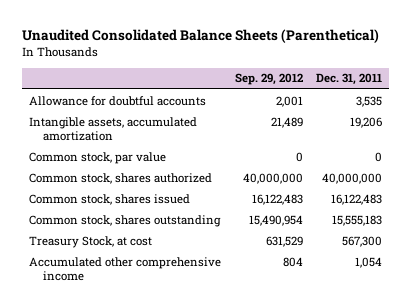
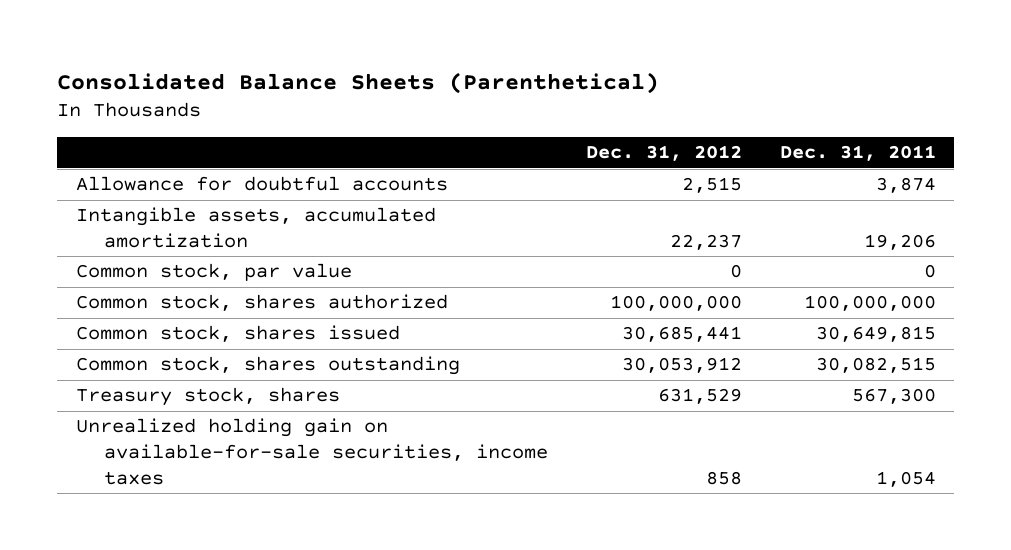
[22,29,380,44] Unaudited Consolidated Balance Sheets (Parenthetical) -> [56,71,659,94] Consolidated Balance Sheets (Parenthetical)
[234,73,303,86] Sep. 29, 2012 -> none
none -> [585,145,742,162] Dec. 31, 2012
[356,95,383,107] 3,535 -> [875,177,936,194] 3,874
[322,172,383,184] 40,000,000 -> [803,295,936,312] 100,000,000
[331,193,383,205] 16,122,483 -> [815,326,936,343] 30,649,815
[332,214,383,226] 15,555,183 -> [815,357,936,374] 30,082,515
[28,235,152,248] Treasury Stock, at cost -> [75,387,340,407] Treasury stock, shares
[28,256,221,281] Accumulated other comprehensive income -> [75,418,549,485] Unrealized holding gain on available-for-sale securities, income taxes

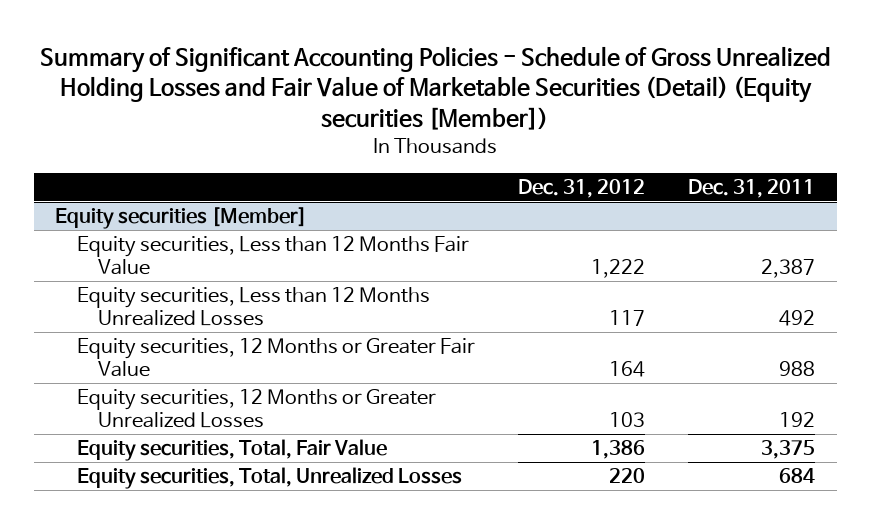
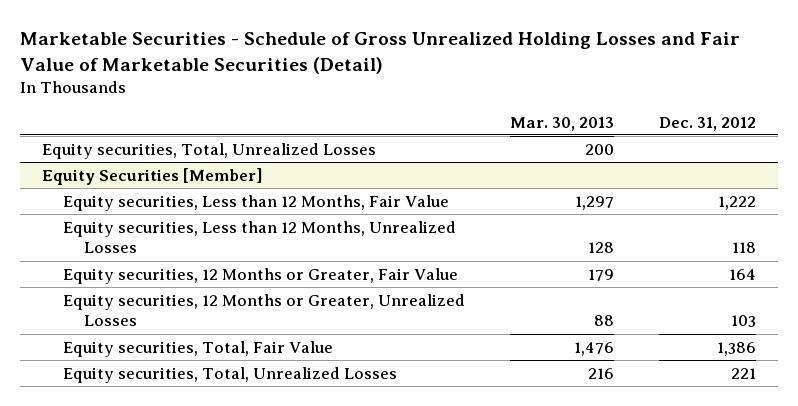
[40,45,832,131] Summary of Significant Accounting Policies - Schedule of Gross Unrealized Holding Losses and Fair Value of Marketable Securities (Detail) (Equity securities [Member]) -> [20,32,741,74] Marketable Securities - Schedule of Gross Unrealized Holding Losses and Fair Value of Marketable Securities (Detail)
[688,178,816,198] Dec. 31, 2011 -> none
none -> [509,116,614,131] Mar. 30, 2013
none -> [42,142,377,159] Equity securities, Total, Unrealized Losses
[55,207,308,230] Equity securities [Member] -> [42,167,264,185] Equity Securities [Member]
[76,236,469,275] Equity securities, Less than 12 Months Fair Value -> [63,194,450,211] Equity securities, Less than 12 Months, Fair Value
[76,287,430,326] Equity securities, Less than 12 Months Unrealized Losses -> [63,220,457,254] Equity securities, Less than 12 Months, Unrealized Losses
[609,309,646,326] 117 -> [731,242,756,254] 118
[76,338,475,377] Equity securities, 12 Months or Greater Fair Value -> [63,267,459,284] Equity securities, 12 Months or Greater, Fair Value
[76,389,436,428] Equity securities, 12 Months or Greater Unrealized Losses -> [63,293,466,327] Equity securities, 12 Months or Greater, Unrealized Losses
[609,468,646,484] 220 -> [730,367,756,379] 221

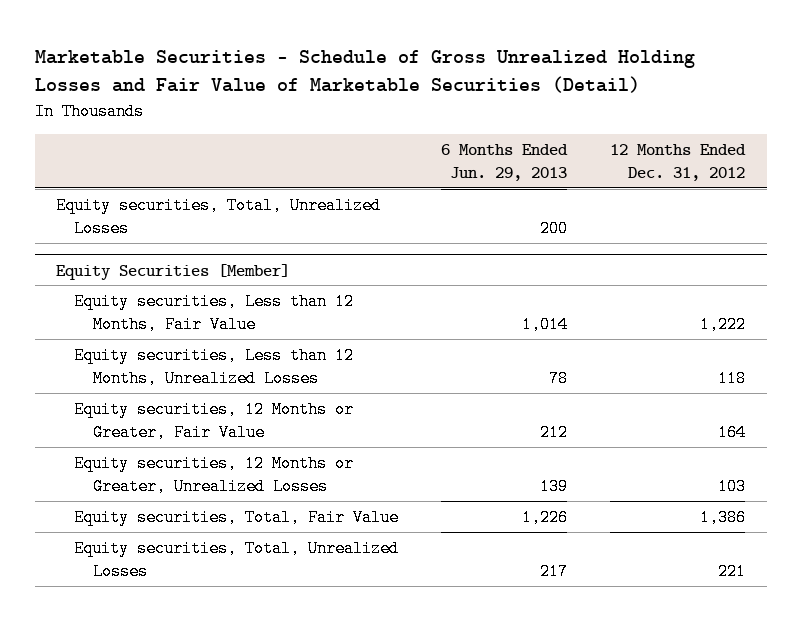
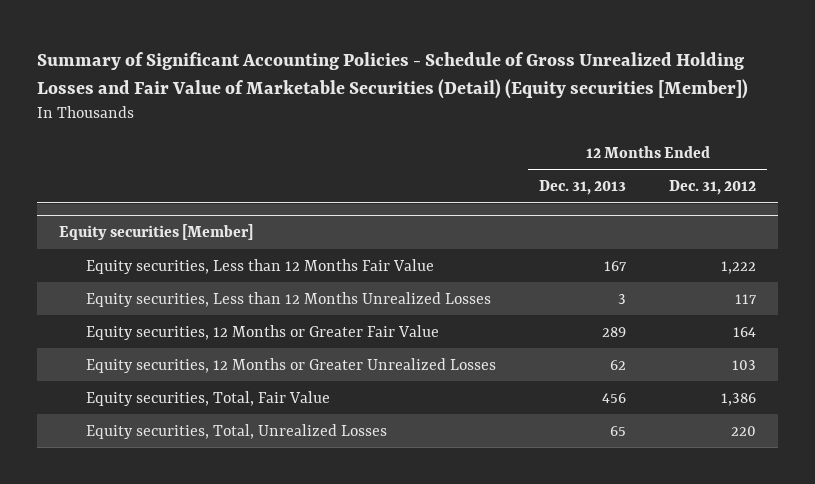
[34,49,695,94] Marketable Securities - Schedule of Gross Unrealized Holding Losses and Fair Value of Marketable Securities (Detail) -> [37,51,749,99] Summary of Significant Accounting Policies - Schedule of Gross Unrealized Holding Losses and Fair Value of Marketable Securities (Detail) (Equity securities [Member])
[441,143,569,182] 6 Months Ended Jun. 29, 2013 -> none
none -> [539,180,627,196] Dec. 31, 2013
[55,197,381,238] Equity securities, Total, Unrealized Losses -> none
[55,263,290,280] Equity Securities [Member] -> [59,224,254,241] Equity securities [Member]
[74,293,355,334] Equity securities, Less than 12 Months, Fair Value -> [85,258,434,274] Equity securities, Less than 12 Months Fair Value
[74,347,355,388] Equity securities, Less than 12 Months, Unrealized Losses -> [85,291,491,307] Equity securities, Less than 12 Months Unrealized Losses
[718,370,747,388] 118 -> [735,293,758,304] 117
[74,401,355,442] Equity securities, 12 Months or Greater, Fair Value -> [85,324,439,340] Equity securities, 12 Months or Greater Fair Value
[74,455,355,496] Equity securities, 12 Months or Greater, Unrealized Losses -> [85,357,496,373] Equity securities, 12 Months or Greater Unrealized Losses
[718,563,747,581] 221 -> [731,425,757,436] 220

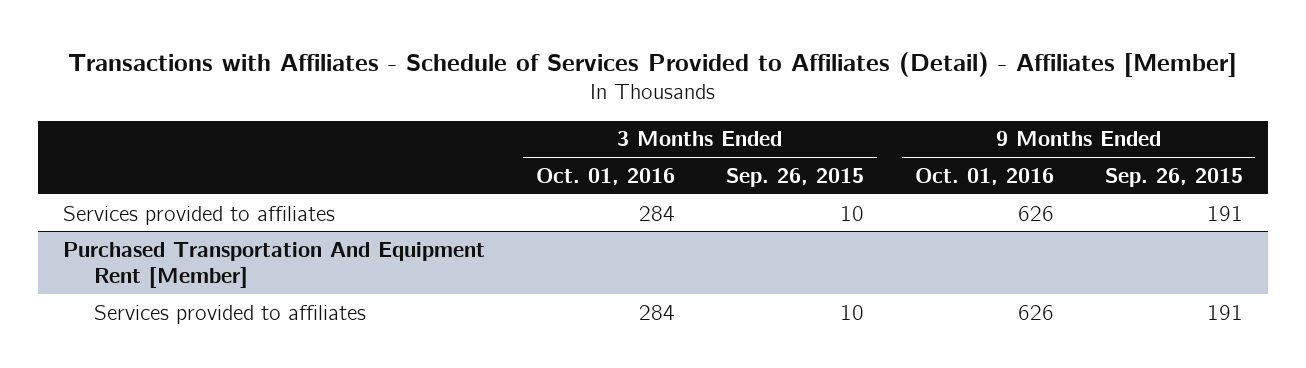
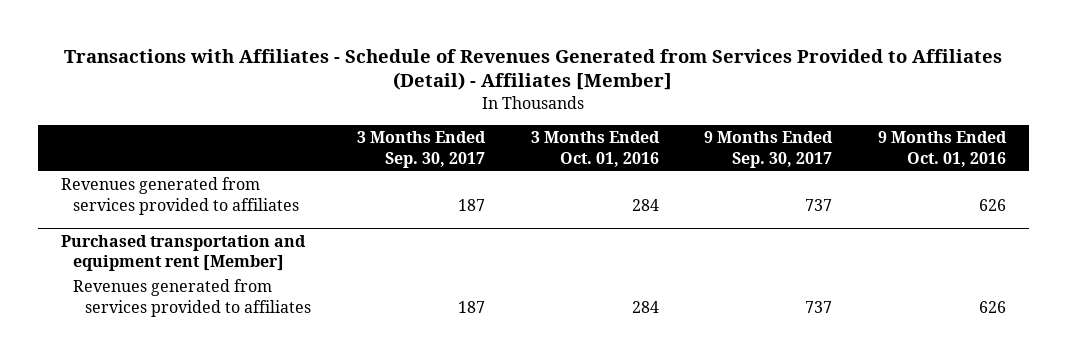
[67,51,1237,77] Transactions with Affiliates - Schedule of Services Provided to Affiliates (Detail) - Affiliates [Member] -> [64,48,1003,91] Transactions with Affiliates - Schedule of Revenues Generated from Services Provided to Affiliates (Detail) - Affiliates [Member]
[725,167,864,187] Sep. 26, 2015 -> none
[1104,167,1243,187] Sep. 26, 2015 -> none
none -> [357,131,487,168] 3 Months Ended Sep. 30, 2017
none -> [704,131,834,168] 9 Months Ended Sep. 30, 2017
[63,205,336,225] Services provided to affiliates -> [60,177,299,215] Revenues generated from services provided to affiliates
[63,241,486,288] Purchased Transportation And Equipment Rent [Member] -> [60,234,306,271] Purchased transportation and equipment rent [Member]
[94,304,367,324] Services provided to affiliates -> [72,279,312,317] Revenues generated from services provided to affiliates

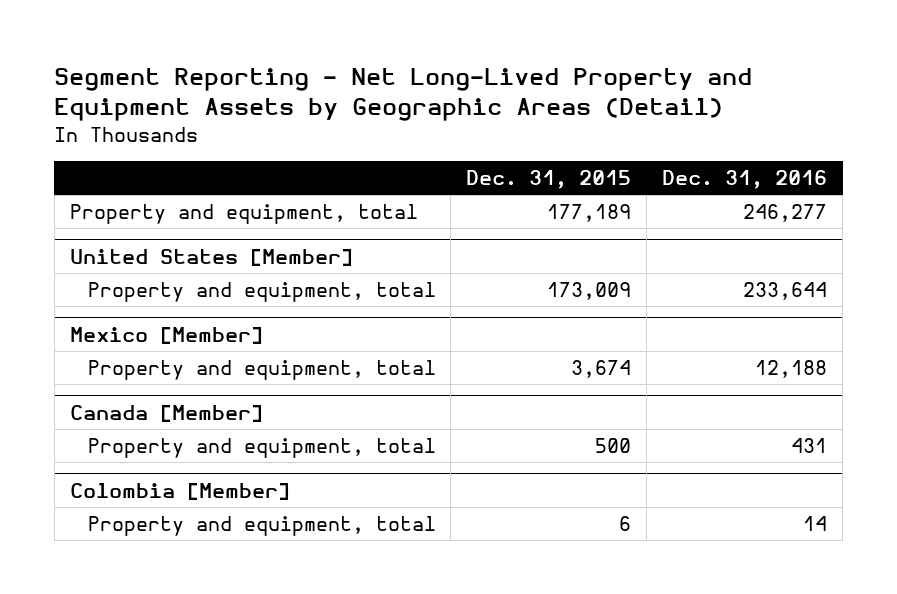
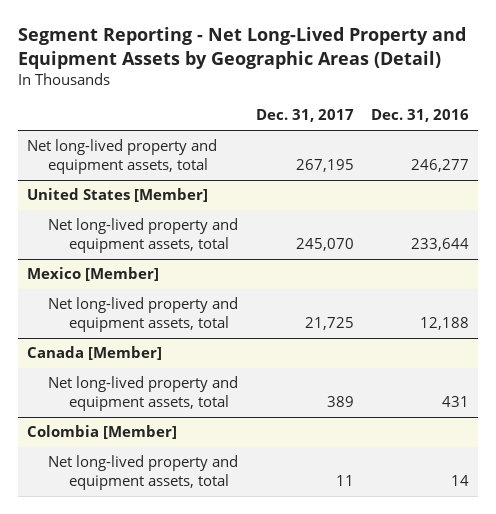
[466,170,632,190] Dec. 31, 2015 -> none
none -> [255,109,354,123] Dec. 31, 2017
[69,203,418,224] Property and equipment, total -> [26,139,217,175] Net long-lived property and equipment assets, total
[87,281,436,302] Property and equipment, total -> [48,218,239,254] Net long-lived property and equipment assets, total
[87,359,436,380] Property and equipment, total -> [48,297,239,333] Net long-lived property and equipment assets, total
[87,437,436,458] Property and equipment, total -> [48,376,239,412] Net long-lived property and equipment assets, total
[87,515,436,536] Property and equipment, total -> [48,455,239,491] Net long-lived property and equipment assets, total

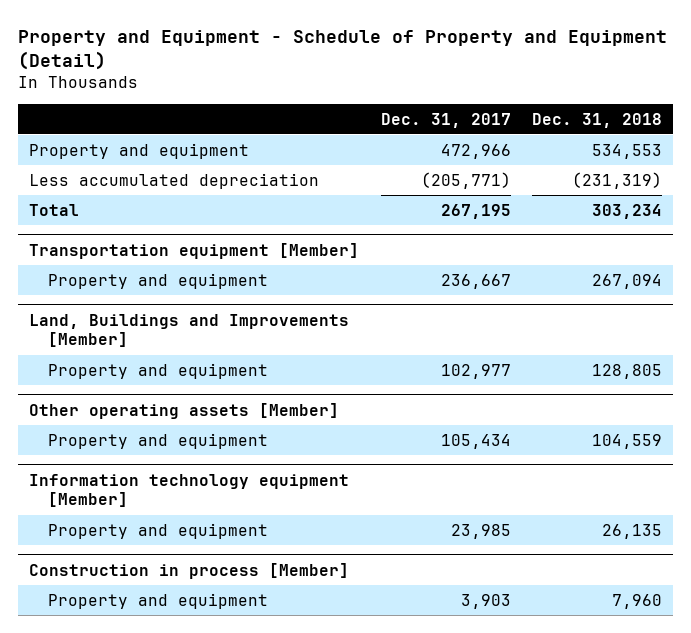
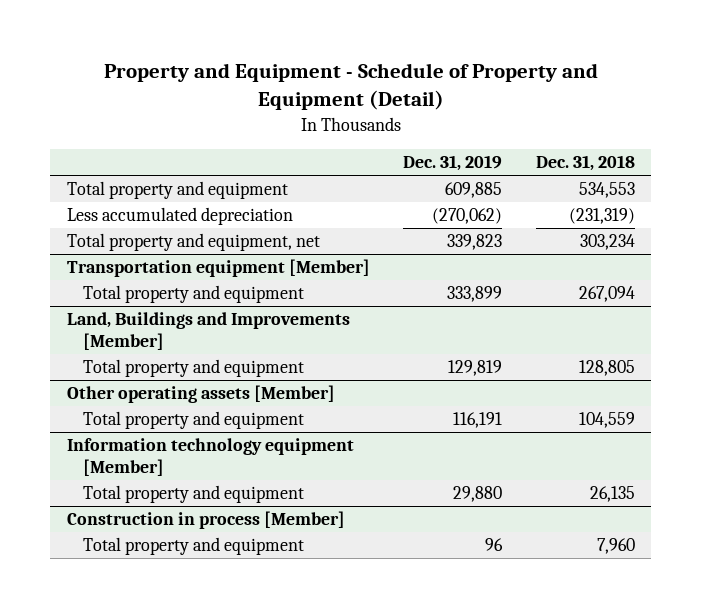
[380,112,511,128] Dec. 31, 2017 -> none
none -> [403,155,503,172] Dec. 31, 2019
[29,142,250,159] Property and equipment -> [66,181,288,200] Total property and equipment
[29,203,80,216] Total -> [66,233,320,252] Total property and equipment, net
[47,272,268,289] Property and equipment -> [82,285,304,304] Total property and equipment
[47,362,268,379] Property and equipment -> [82,359,304,378] Total property and equipment
[47,432,268,449] Property and equipment -> [82,411,304,430] Total property and equipment
[47,522,268,539] Property and equipment -> [82,485,304,504] Total property and equipment
[47,592,268,609] Property and equipment -> [82,537,304,556] Total property and equipment

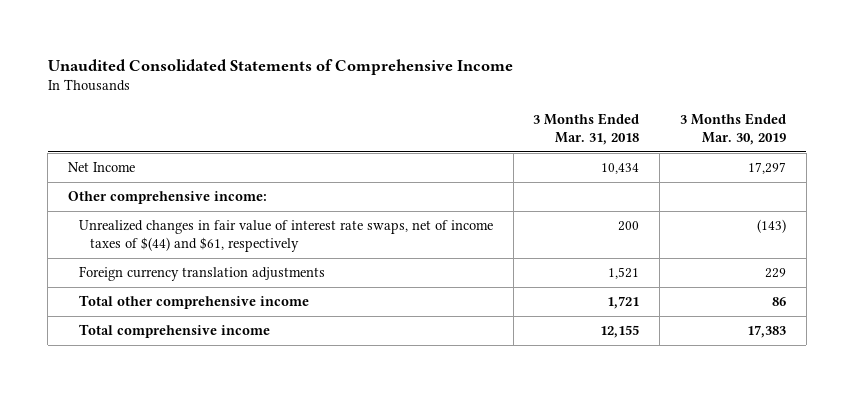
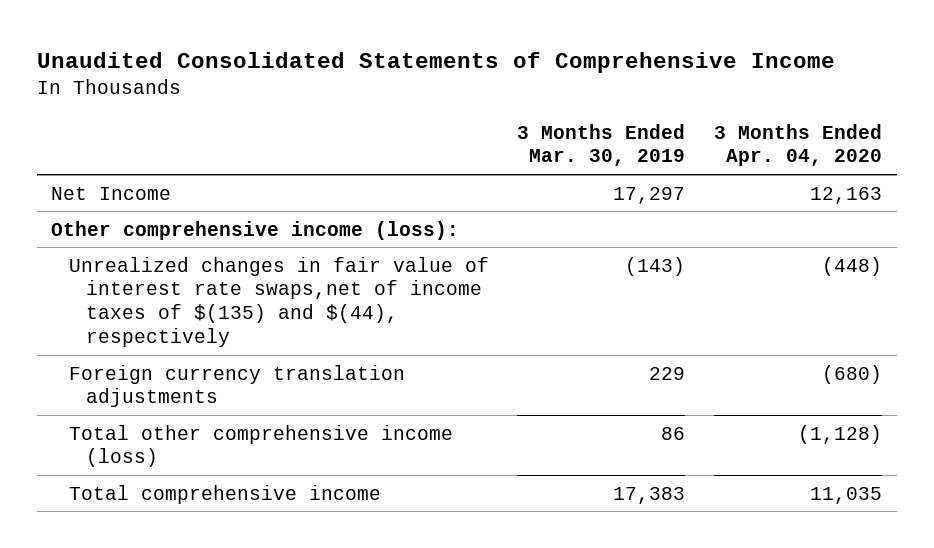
[533,113,640,145] 3 Months Ended Mar. 31, 2018 -> none
none -> [714,123,883,167] 3 Months Ended Apr. 04, 2020
[68,191,268,205] Other comprehensive income: -> [51,220,460,240] Other comprehensive income (loss):
[78,220,493,253] Unrealized changes in fair value of interest rate swaps, net of income taxes of $(44) and $61, respectively -> [68,256,489,348] Unrealized changes in fair value of interest rate swaps,net of income taxes of $(135) and $(44), respectively
[78,295,309,310] Total other comprehensive income -> [68,424,453,468] Total other comprehensive income (loss)

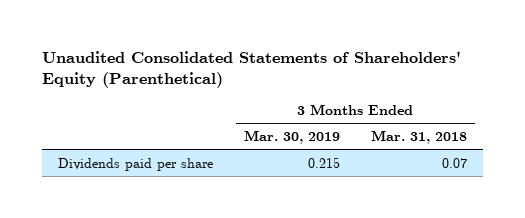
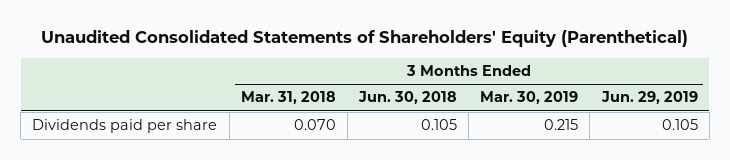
none -> [357,91,457,105] Jun. 30, 2018
none -> [600,91,698,105] Jun. 29, 2019
[442,157,468,168] 0.07 -> [293,119,336,131] 0.070

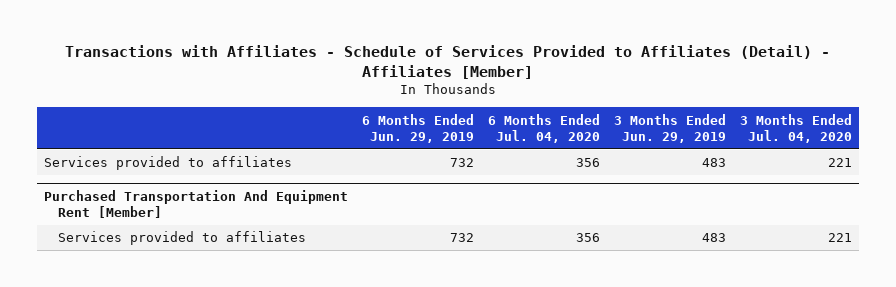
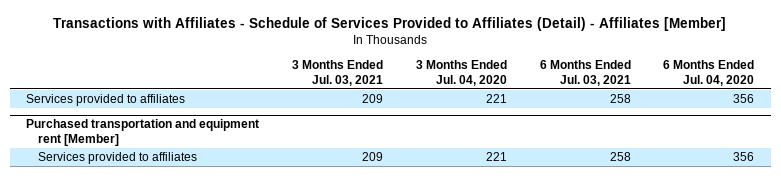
[361,113,474,143] 6 Months Ended Jun. 29, 2019 -> none
[613,113,726,143] 3 Months Ended Jun. 29, 2019 -> none
none -> [292,59,384,86] 3 Months Ended Jul. 03, 2021
none -> [539,59,631,86] 6 Months Ended Jul. 03, 2021
[43,189,348,219] Purchased Transportation And Equipment Rent [Member] -> [26,119,260,147] Purchased transportation and equipment rent [Member]

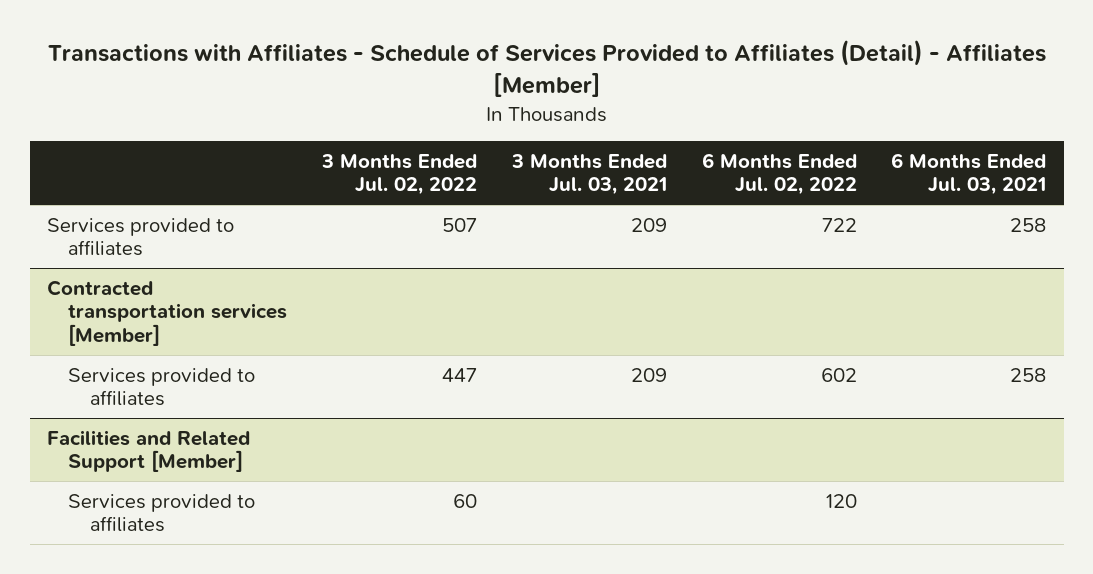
[415,59,507,86] 3 Months Ended Jul. 04, 2020 -> none
[663,59,755,86] 6 Months Ended Jul. 04, 2020 -> none
none -> [321,153,478,196] 3 Months Ended Jul. 02, 2022
none -> [701,152,857,196] 6 Months Ended Jul. 02, 2022
[26,119,260,147] Purchased transportation and equipment rent [Member] -> [47,279,288,347] Contracted transportation services [Member]
none -> [47,429,251,473] Facilities and Related Support [Member]
none -> [68,493,256,533] Services provided to affiliates

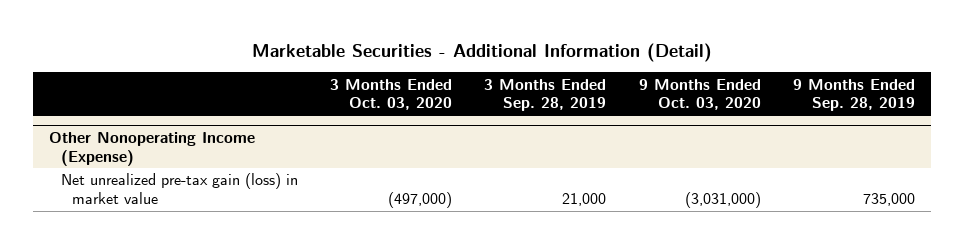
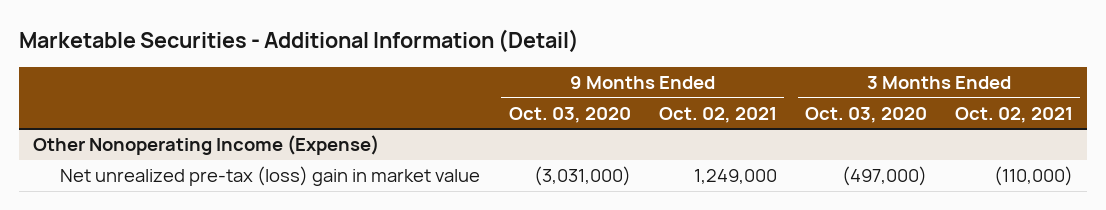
[484,78,607,112] 3 Months Ended Sep. 28, 2019 -> none
[793,78,916,112] 9 Months Ended Sep. 28, 2019 -> none
none -> [658,106,777,123] Oct. 02, 2021
none -> [955,106,1074,123] Oct. 02, 2021
[60,173,298,205] Net unrealized pre-tax gain (loss) in market value -> [60,166,481,187] Net unrealized pre-tax (loss) gain in market value

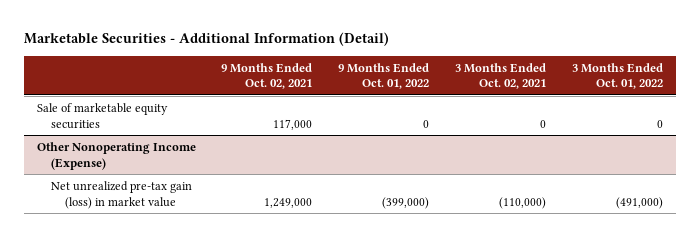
[508,106,631,123] Oct. 03, 2020 -> none
[804,106,927,123] Oct. 03, 2020 -> none
none -> [338,62,430,90] 9 Months Ended Oct. 01, 2022
none -> [571,62,663,90] 3 Months Ended Oct. 01, 2022
none -> [36,102,168,129] Sale of marketable equity securities
[60,166,481,187] Net unrealized pre-tax (loss) gain in market value -> [50,180,192,209] Net unrealized pre-tax gain (loss) in market value

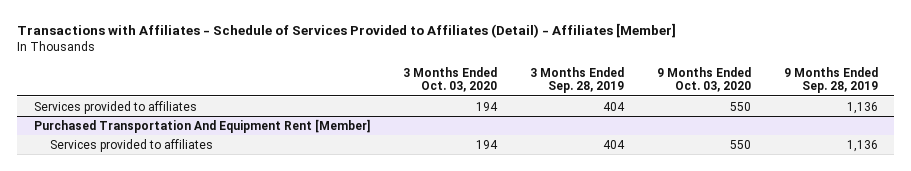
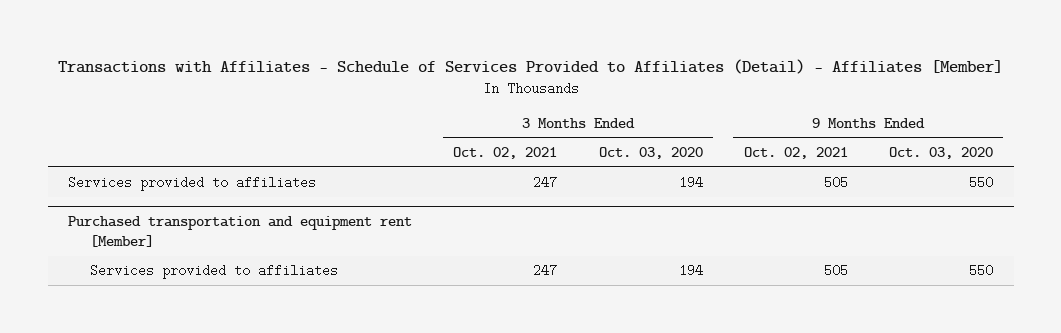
[530,66,625,94] 3 Months Ended Sep. 28, 2019 -> none
[783,66,878,94] 9 Months Ended Sep. 28, 2019 -> none
none -> [453,146,558,159] Oct. 02, 2021
none -> [743,146,848,159] Oct. 02, 2021
[33,118,371,133] Purchased Transportation And Equipment Rent [Member] -> [68,216,413,248] Purchased transportation and equipment rent [Member]

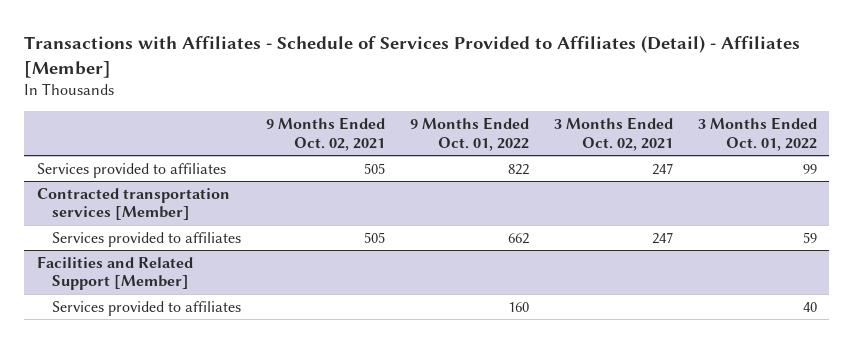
[598,146,703,159] Oct. 03, 2020 -> none
[888,146,993,159] Oct. 03, 2020 -> none
none -> [409,117,529,151] 9 Months Ended Oct. 01, 2022
none -> [697,117,817,151] 3 Months Ended Oct. 01, 2022
[68,216,413,248] Purchased transportation and equipment rent [Member] -> [36,187,230,221] Contracted transportation services [Member]
none -> [36,255,193,291] Facilities and Related Support [Member]
none -> [51,300,241,316] Services provided to affiliates

